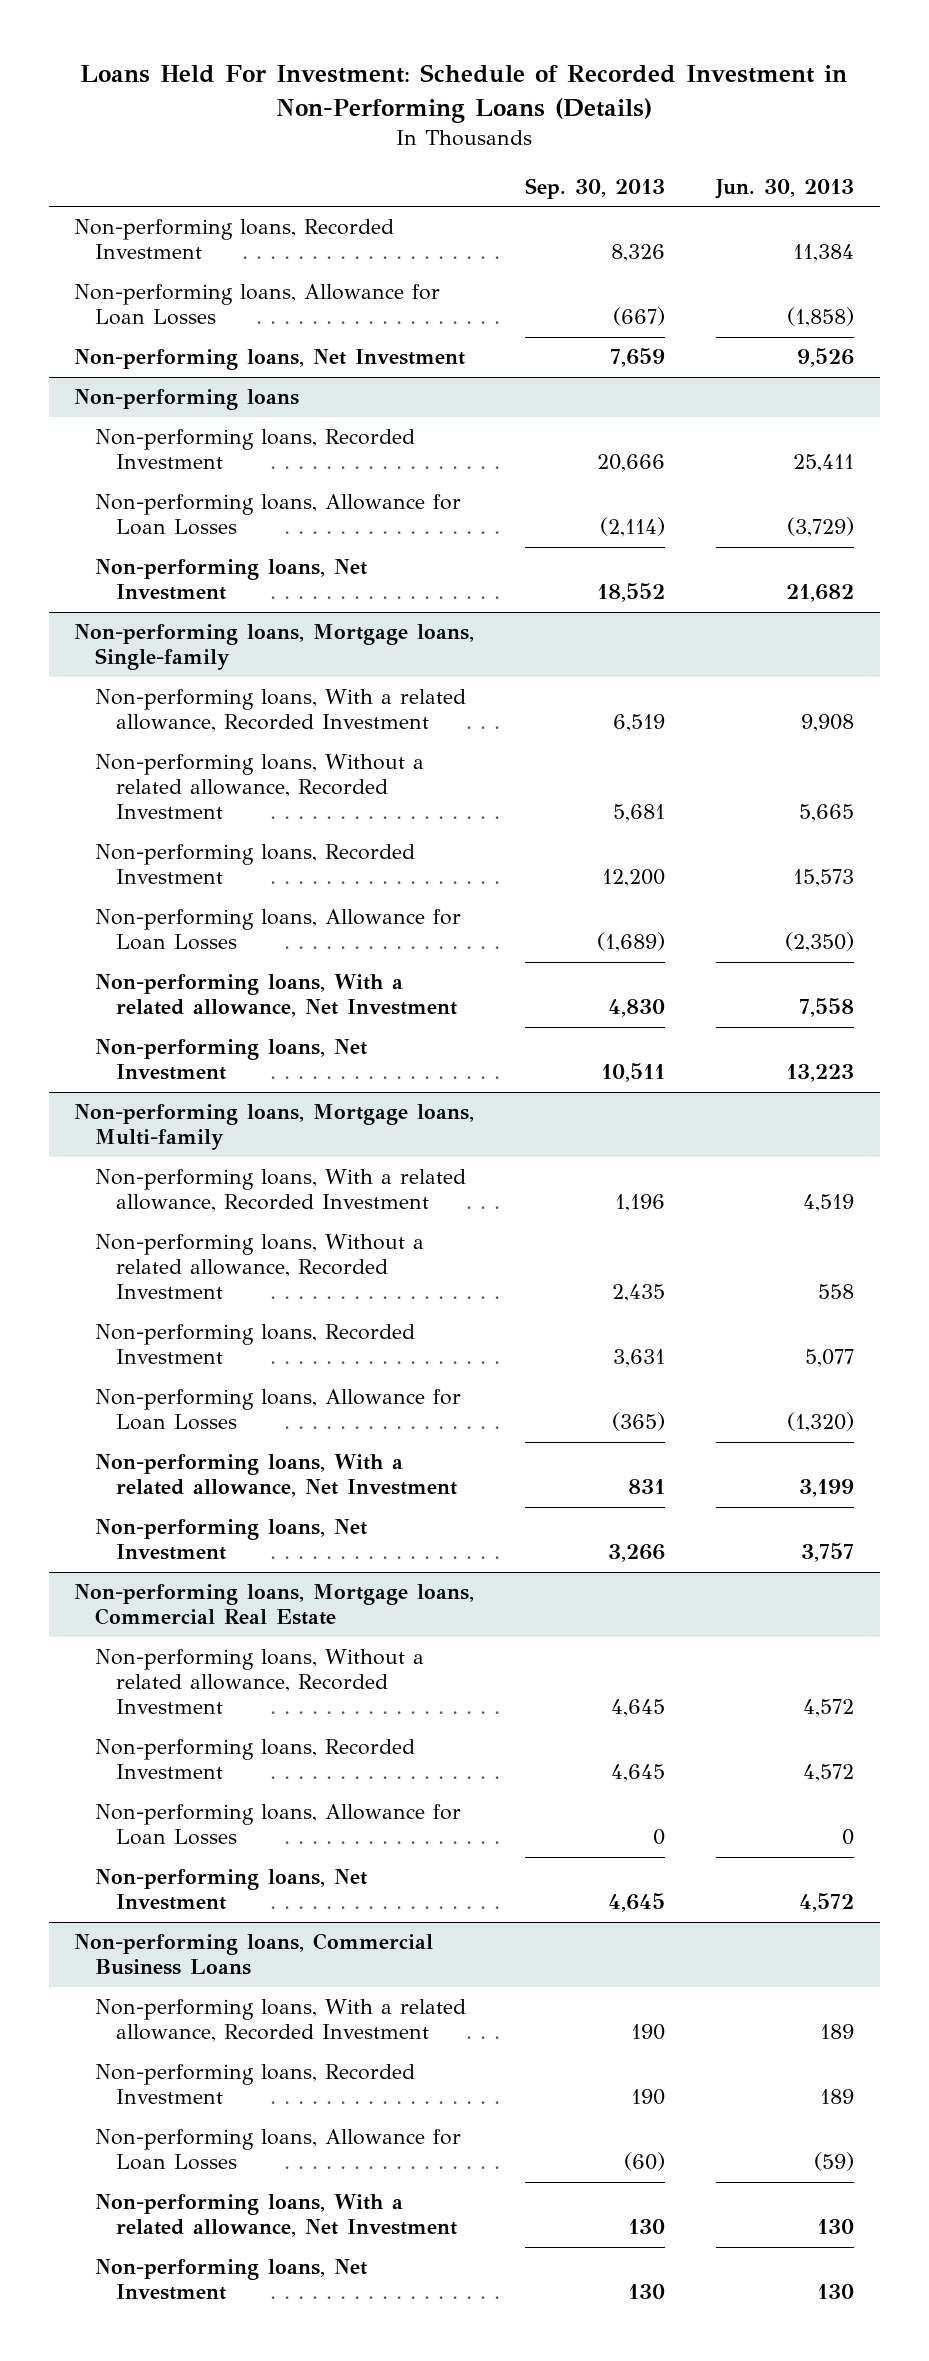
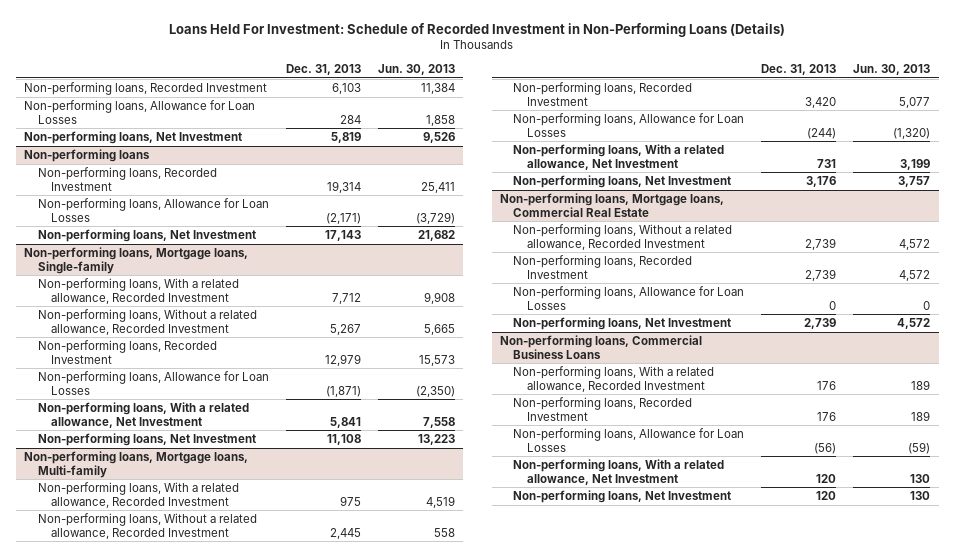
[525,177,666,199] Sep. 30, 2013 -> none
none -> [285,63,361,75] Dec. 31, 2013
[787,307,855,328] (1,858) -> [425,114,455,126] 1,858

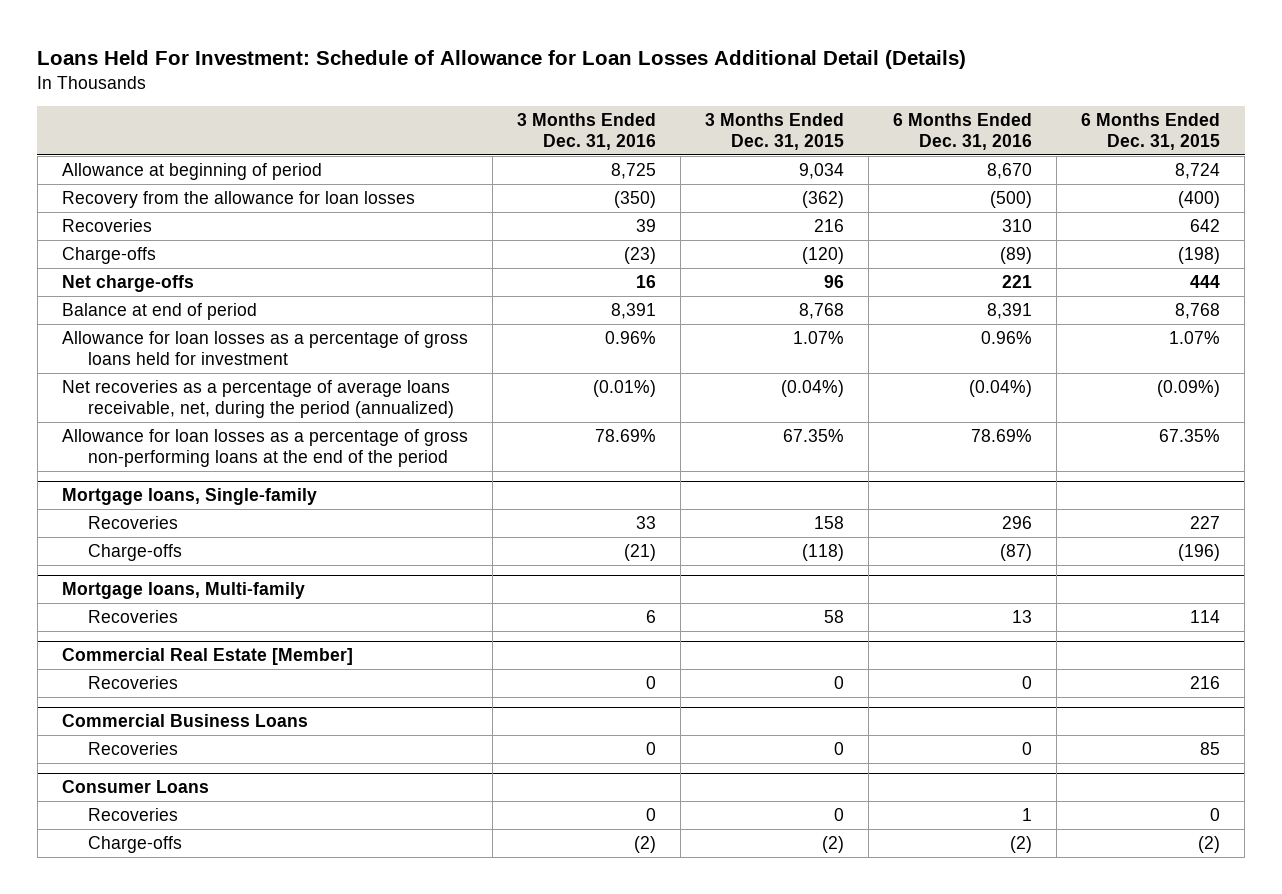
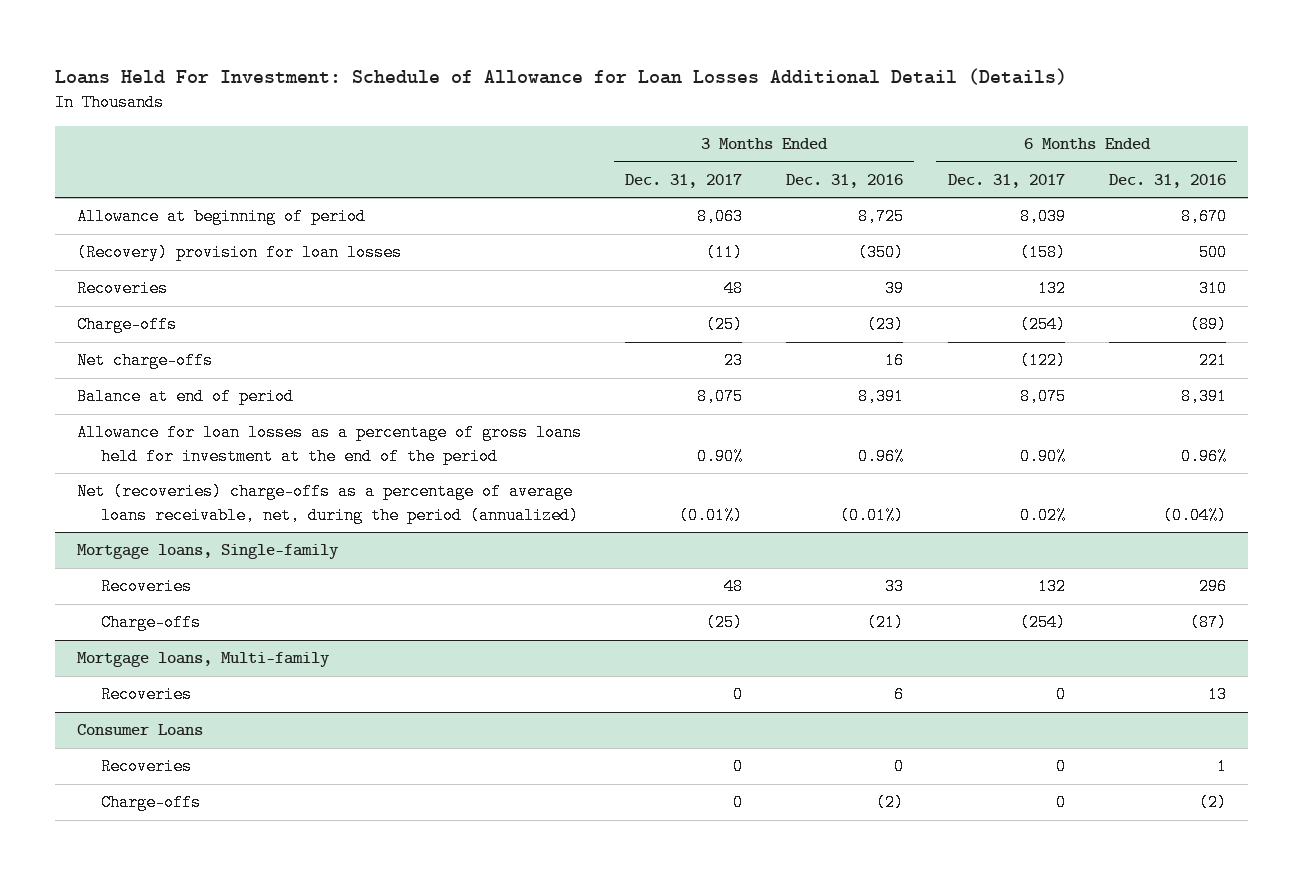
[705,113,845,151] 3 Months Ended Dec. 31, 2015 -> none
[1081,113,1221,151] 6 Months Ended Dec. 31, 2015 -> none
none -> [625,173,743,188] Dec. 31, 2017
none -> [947,173,1065,188] Dec. 31, 2017
[61,190,415,208] Recovery from the allowance for loan losses -> [76,244,402,262] (Recovery) provision for loan losses
[990,190,1033,208] (500) -> [1198,244,1227,262] 500
[61,428,468,467] Allowance for loan losses as a percentage of gross non-performing loans at the end of the period -> none
[61,330,468,365] Allowance for loan losses as a percentage of gross loans held for investment -> [76,424,582,465] Allowance for loan losses as a percentage of gross loans held for investment at the end of the period
[61,379,454,418] Net recoveries as a percentage of average loans receivable, net, during the period (annualized) -> [76,483,580,524] Net (recoveries) charge-offs as a percentage of average loans receivable, net, during the period (annualized)
[61,648,353,666] Commercial Real Estate [Member] -> none
[87,675,178,689] Recoveries -> none
[61,714,308,728] Commercial Business Loans -> none
[87,741,178,755] Recoveries -> none

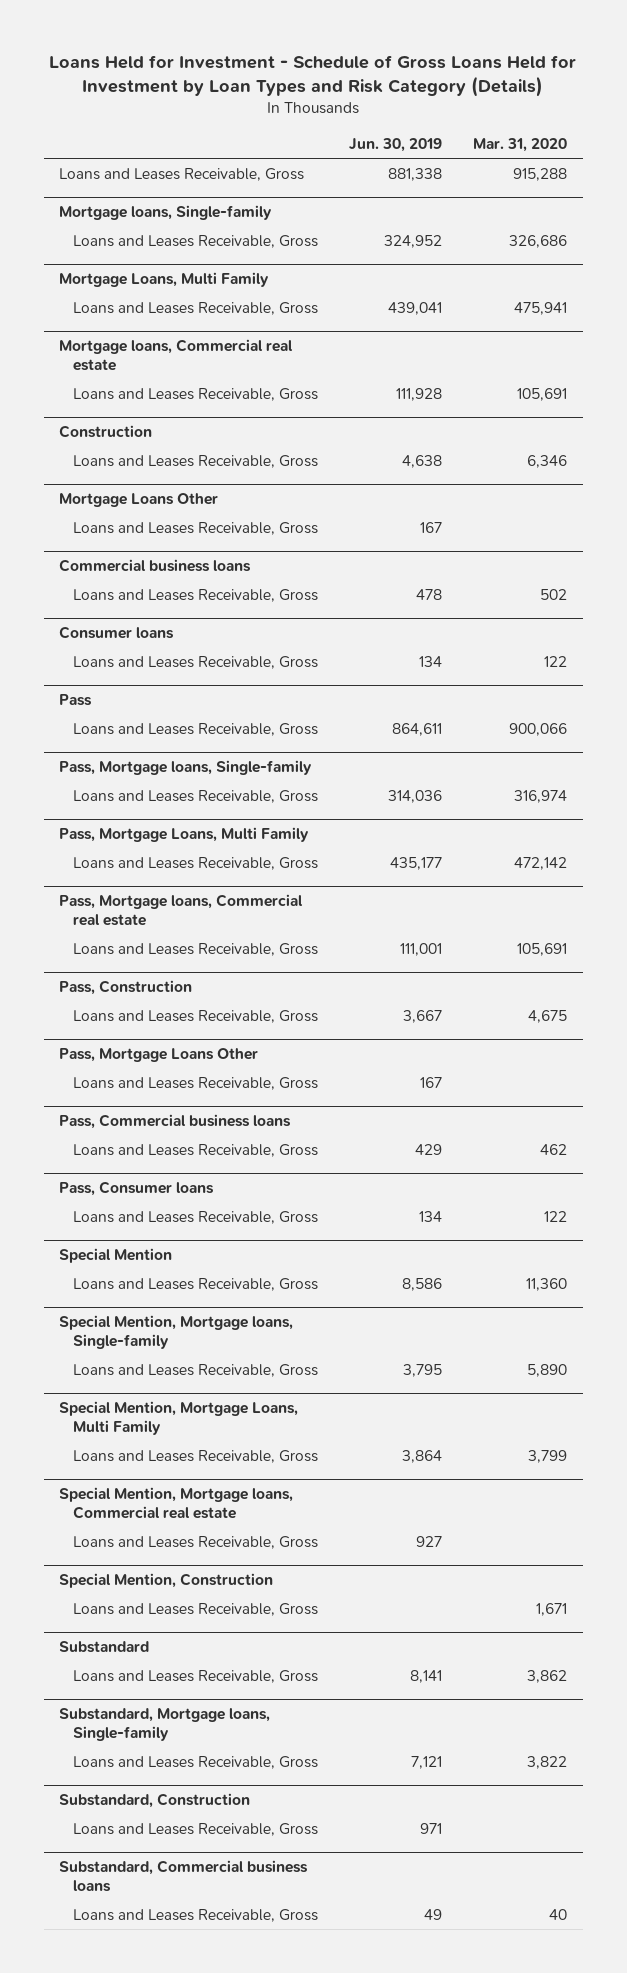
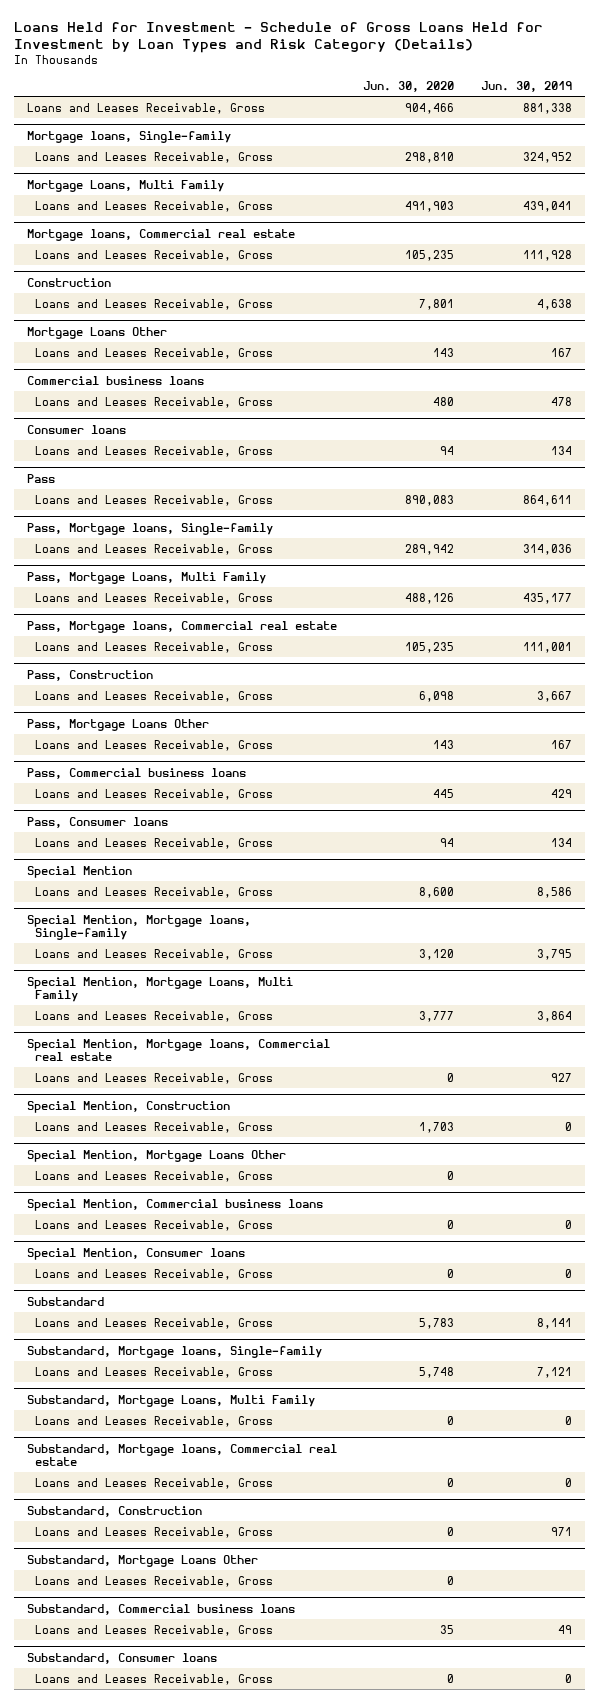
[473,137,568,152] Mar. 31, 2020 -> none
none -> [363,81,455,93] Jun. 30, 2020
none -> [35,1121,274,1133] Loans and Leases Receivable, Gross
none -> [27,1149,287,1162] Special Mention, Mortgage Loans Other
none -> [27,1198,324,1211] Special Mention, Commercial business loans
none -> [35,1219,274,1231] Loans and Leases Receivable, Gross
none -> [27,1247,246,1260] Special Mention, Consumer loans
none -> [35,1268,274,1280] Loans and Leases Receivable, Gross
none -> [27,1394,316,1407] Substandard, Mortgage Loans, Multi Family
none -> [35,1415,274,1427] Loans and Leases Receivable, Gross
none -> [27,1443,338,1467] Substandard, Mortgage loans, Commercial real estate
none -> [35,1477,274,1489] Loans and Leases Receivable, Gross
none -> [27,1554,259,1567] Substandard, Mortgage Loans Other
none -> [35,1575,274,1587] Loans and Leases Receivable, Gross
none -> [27,1652,218,1664] Substandard, Consumer loans
none -> [35,1673,274,1685] Loans and Leases Receivable, Gross

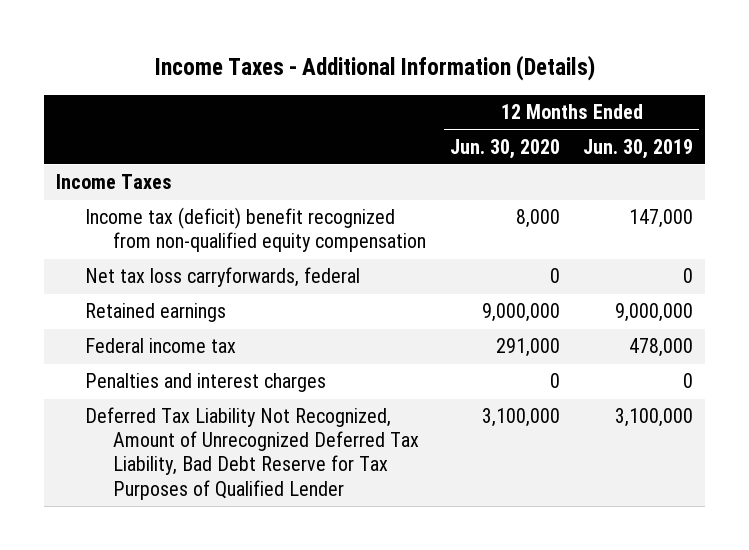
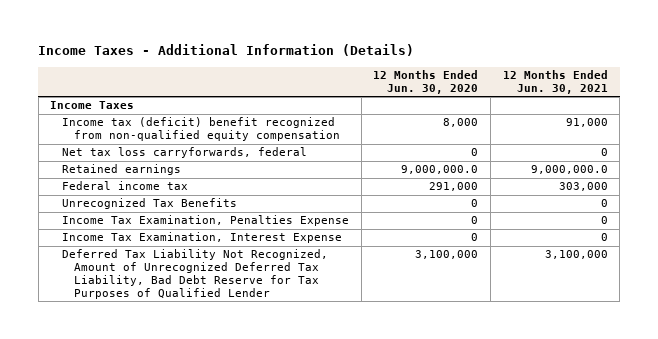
[583,138,694,159] Jun. 30, 2019 -> none
none -> [502,69,608,94] 12 Months Ended Jun. 30, 2021
[481,303,560,323] 9,000,000 -> [401,165,479,175] 9,000,000.0
[84,373,326,393] Penalties and interest charges -> none
none -> [61,198,237,210] Unrecognized Tax Benefits
none -> [61,215,349,227] Income Tax Examination, Penalties Expense
none -> [61,232,342,244] Income Tax Examination, Interest Expense

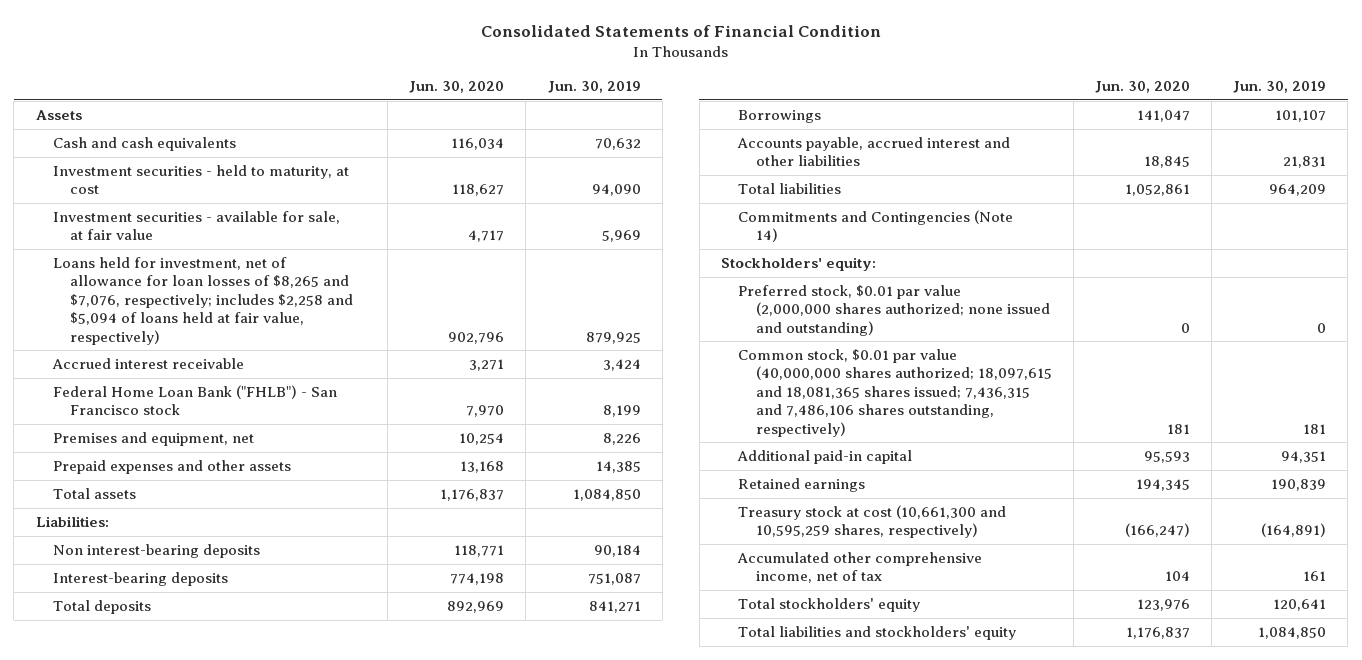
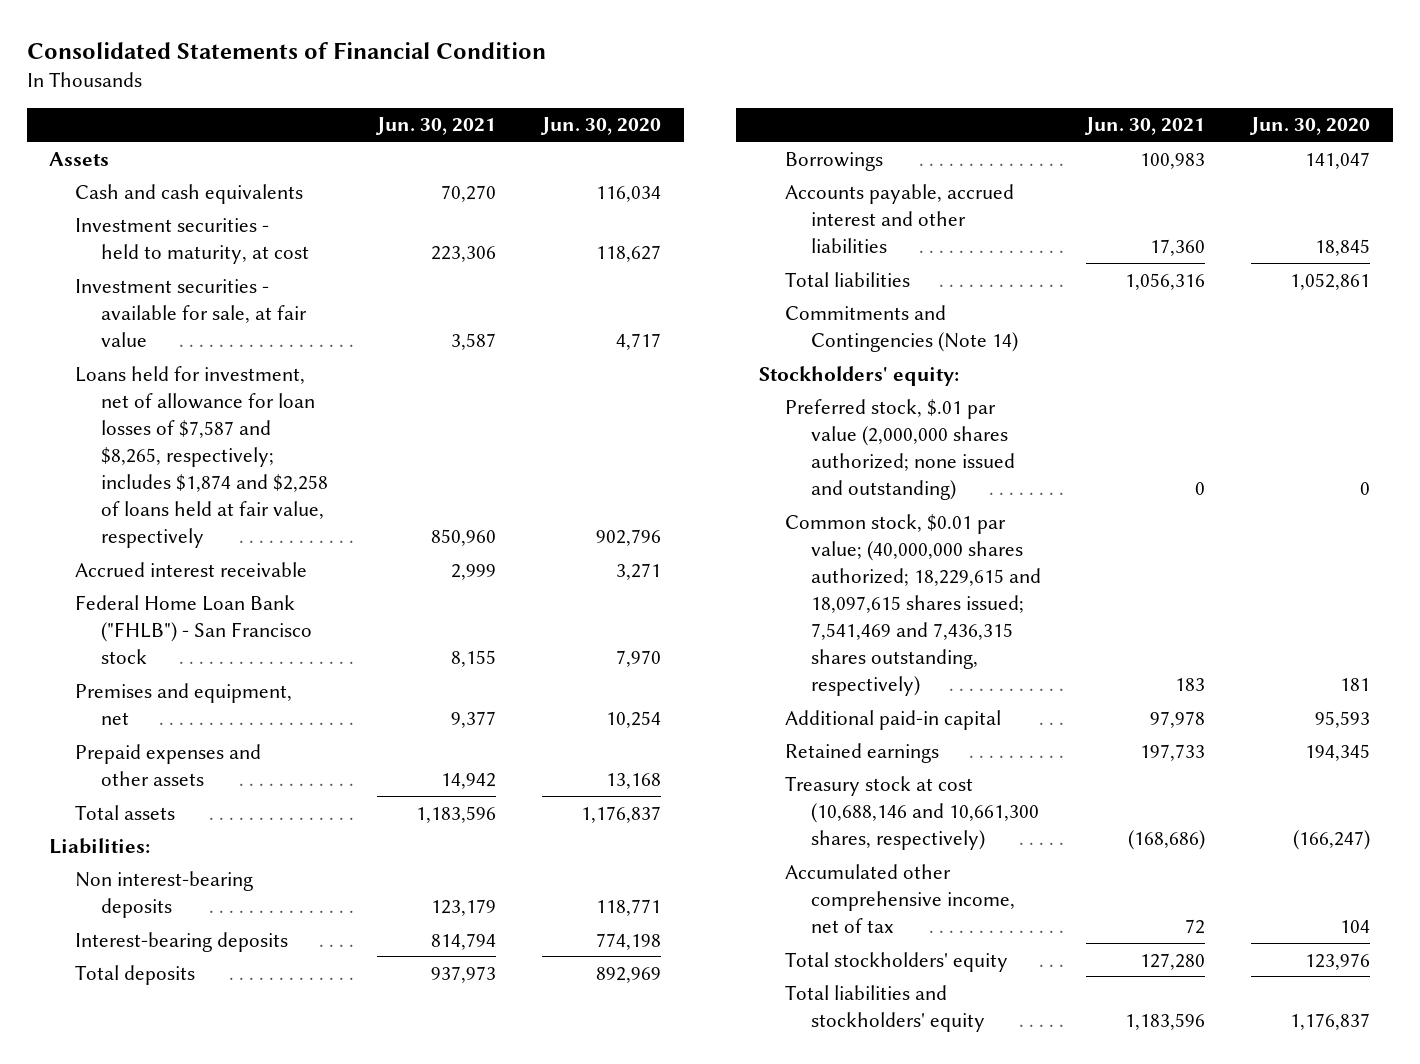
[547,81,641,94] Jun. 30, 2019 -> none
none -> [375,117,497,136] Jun. 30, 2021
[52,256,354,345] Loans held for investment, net of allowance for loan losses of $8,265 and $7,076, respectively; includes $2,258 and $5,094 of loans held at fair value, respectively) -> [75,365,329,548] Loans held for investment, net of allowance for loan losses of $7,587 and $8,265, respectively; includes $1,874 and $2,258 of loans held at fair value, respectively
[738,284,1050,336] Preferred stock, $0.01 par value (2,000,000 shares authorized; none issued and outstanding) -> [784,398,1015,500] Preferred stock, $.01 par value (2,000,000 shares authorized; none issued and outstanding)
[738,348,1052,437] Common stock, $0.01 par value (40,000,000 shares authorized; 18,097,615 and 18,081,365 shares issued; 7,436,315 and 7,486,106 shares outstanding, respectively) -> [784,513,1041,696] Common stock, $0.01 par value; (40,000,000 shares authorized; 18,229,615 and 18,097,615 shares issued; 7,541,469 and 7,436,315 shares outstanding, respectively)
[738,504,1007,539] Treasury stock at cost (10,661,300 and 10,595,259 shares, respectively) -> [784,775,1039,850] Treasury stock at cost (10,688,146 and 10,661,300 shares, respectively)

